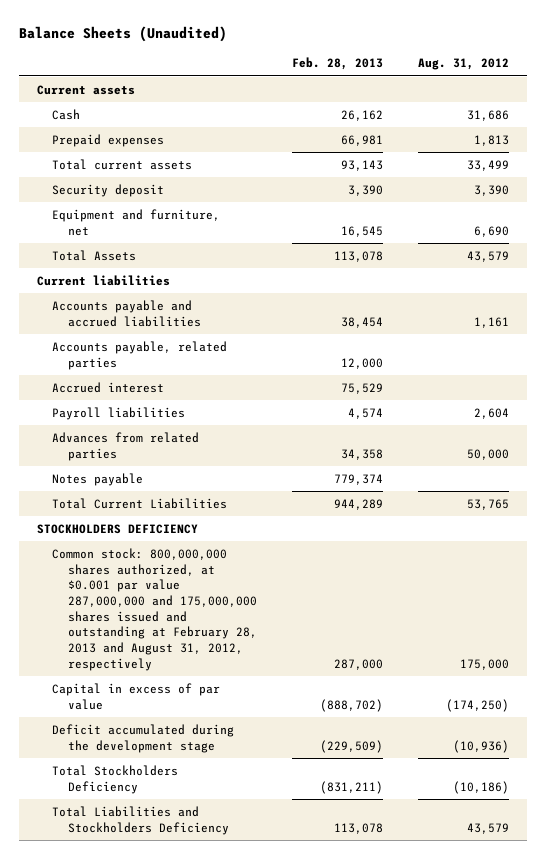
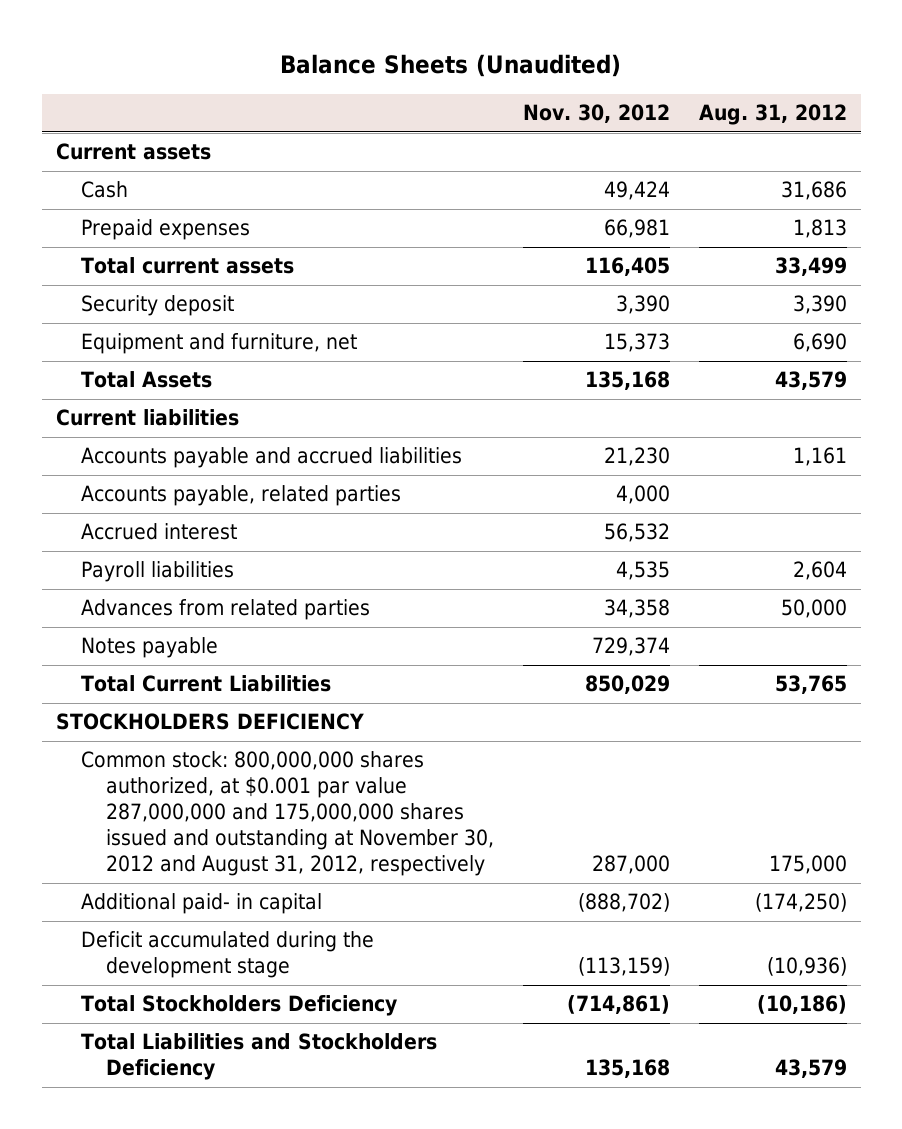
[291,57,383,71] Feb. 28, 2013 -> none
none -> [522,104,670,124] Nov. 30, 2012
[52,547,257,671] Common stock: 800,000,000 shares authorized, at $0.001 par value 287,000,000 and 175,000,000 shares issued and outstanding at February 28, 2013 and August 31, 2012, respectively -> [81,751,495,877] Common stock: 800,000,000 shares authorized, at $0.001 par value 287,000,000 and 175,000,000 shares issued and outstanding at November 30, 2012 and August 31, 2012, respectively
[52,682,221,710] Capital in excess of par value -> [81,893,323,915] Additional paid- in capital

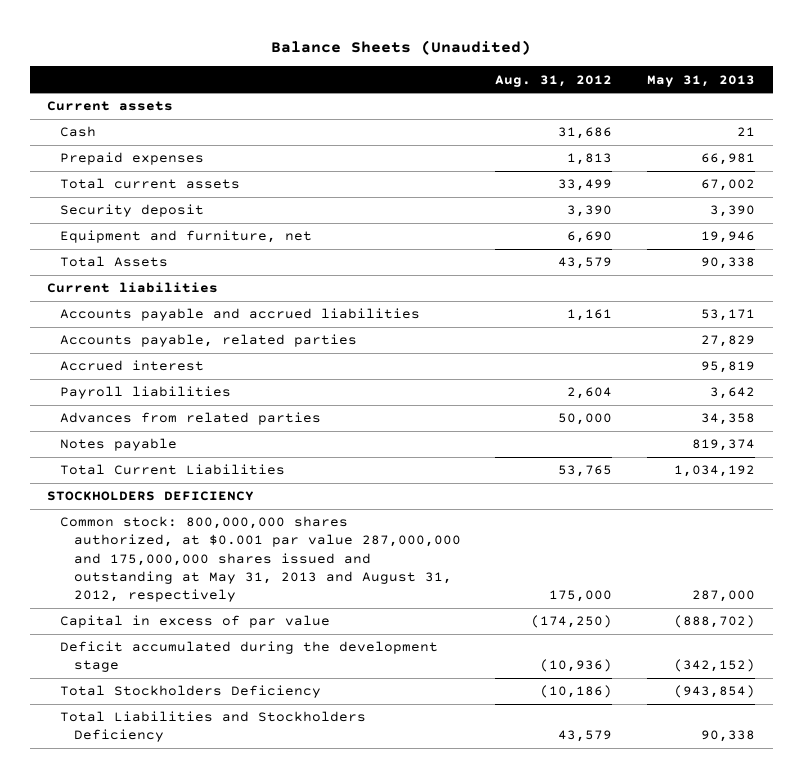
[522,104,670,124] Nov. 30, 2012 -> none
none -> [647,74,756,87] May 31, 2013
[81,751,495,877] Common stock: 800,000,000 shares authorized, at $0.001 par value 287,000,000 and 175,000,000 shares issued and outstanding at November 30, 2012 and August 31, 2012, respectively -> [60,516,461,602] Common stock: 800,000,000 shares authorized, at $0.001 par value 287,000,000 and 175,000,000 shares issued and outstanding at May 31, 2013 and August 31, 2012, respectively
[81,893,323,915] Additional paid- in capital -> [60,615,331,629] Capital in excess of par value

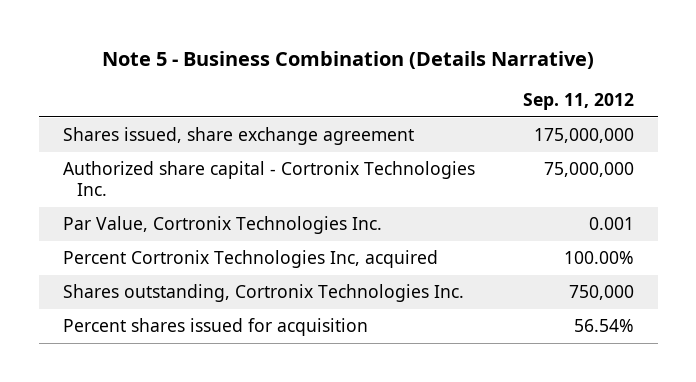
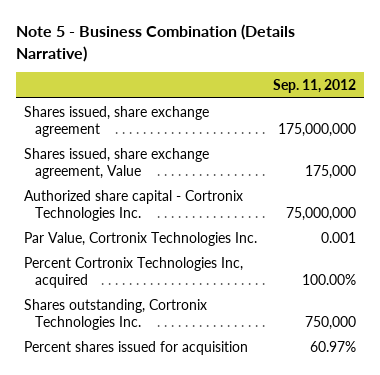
none -> [24,147,210,179] Shares issued, share exchange agreement, Value
[573,319,634,333] 56.54% -> [310,340,357,352] 60.97%

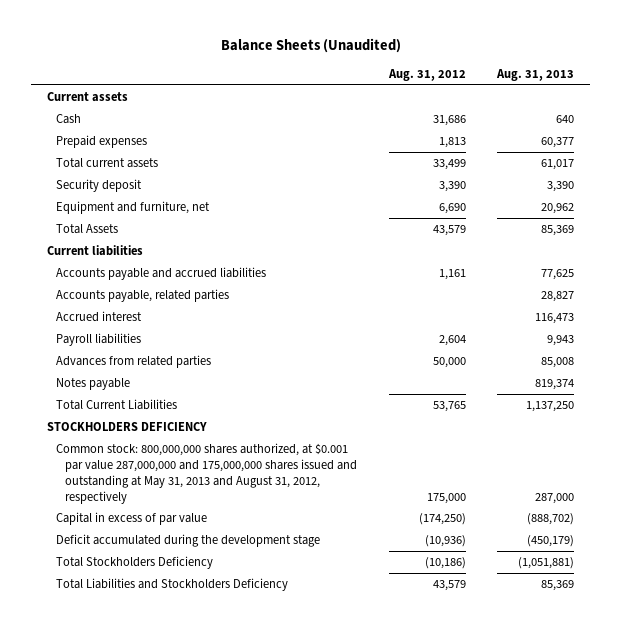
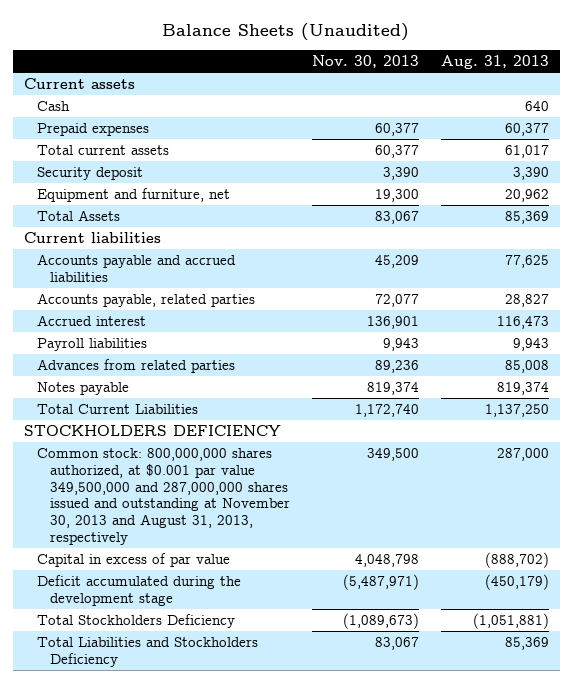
[387,69,466,82] Aug. 31, 2012 -> none
none -> [311,55,419,69] Nov. 30, 2013
[55,443,357,504] Common stock: 800,000,000 shares authorized, at $0.001 par value 287,000,000 and 175,000,000 shares issued and outstanding at May 31, 2013 and August 31, 2012, respectively -> [37,447,291,545] Common stock: 800,000,000 shares authorized, at $0.001 par value 349,500,000 and 287,000,000 shares issued and outstanding at November 30, 2013 and August 31, 2013, respectively

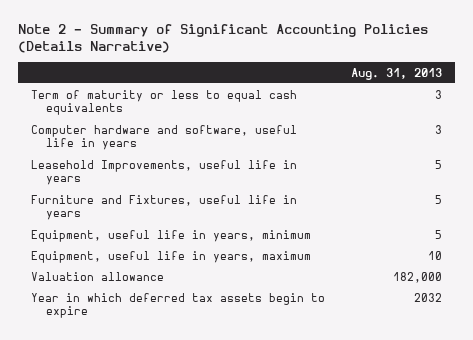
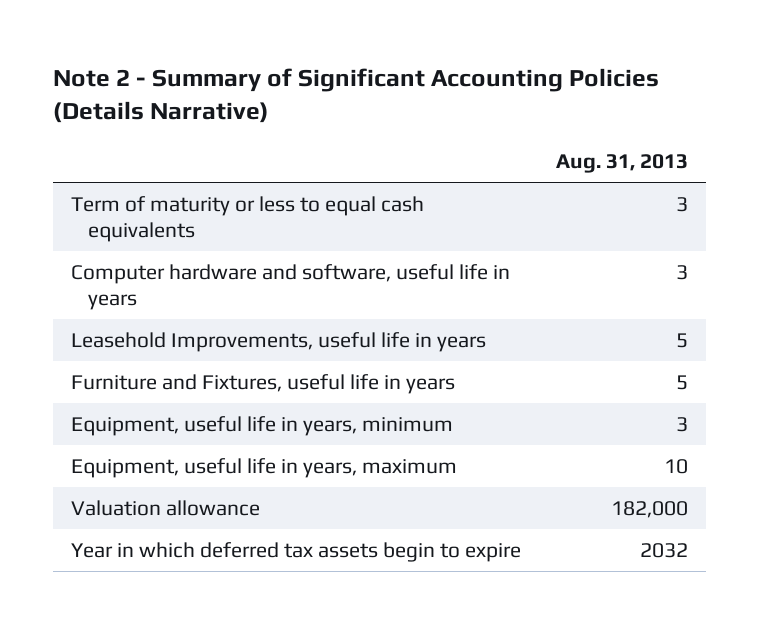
[434,229,442,239] 5 -> [676,416,689,432] 3

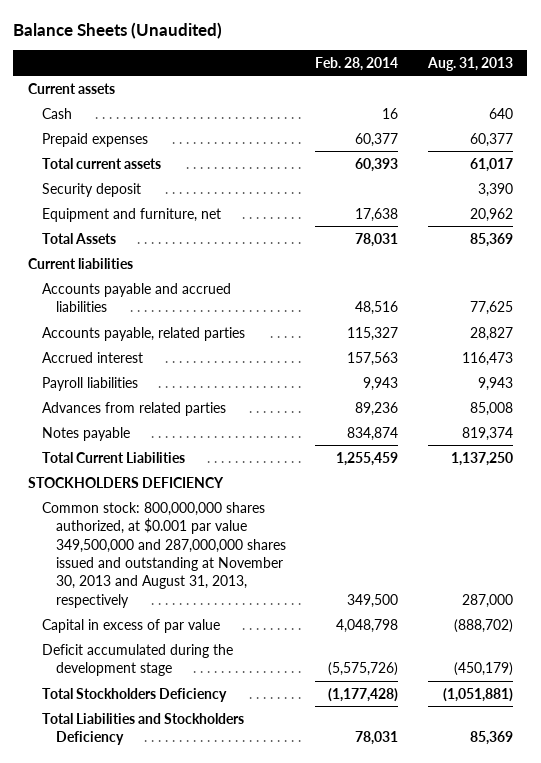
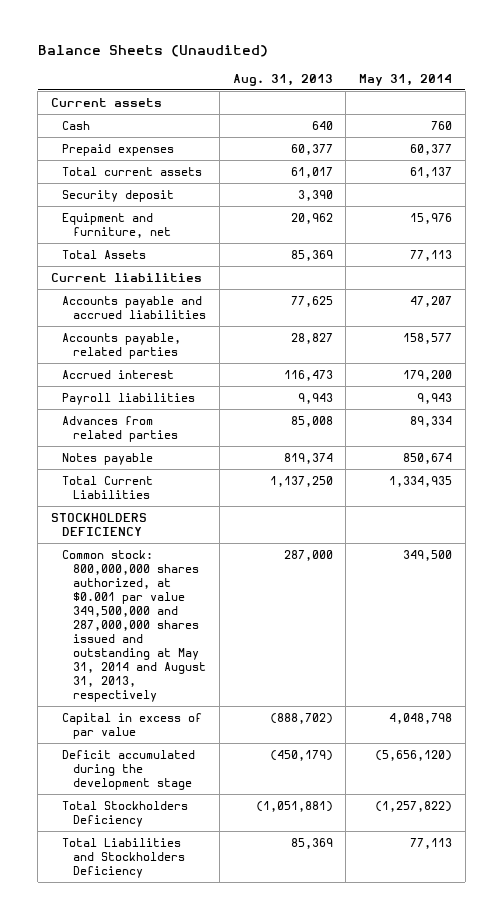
[315,56,399,71] Feb. 28, 2014 -> none
none -> [358,73,452,86] May 31, 2014
[42,501,287,608] Common stock: 800,000,000 shares authorized, at $0.001 par value 349,500,000 and 287,000,000 shares issued and outstanding at November 30, 2013 and August 31, 2013, respectively -> [62,549,207,703] Common stock: 800,000,000 shares authorized, at $0.001 par value 349,500,000 and 287,000,000 shares issued and outstanding at May 31, 2014 and August 31, 2013, respectively

